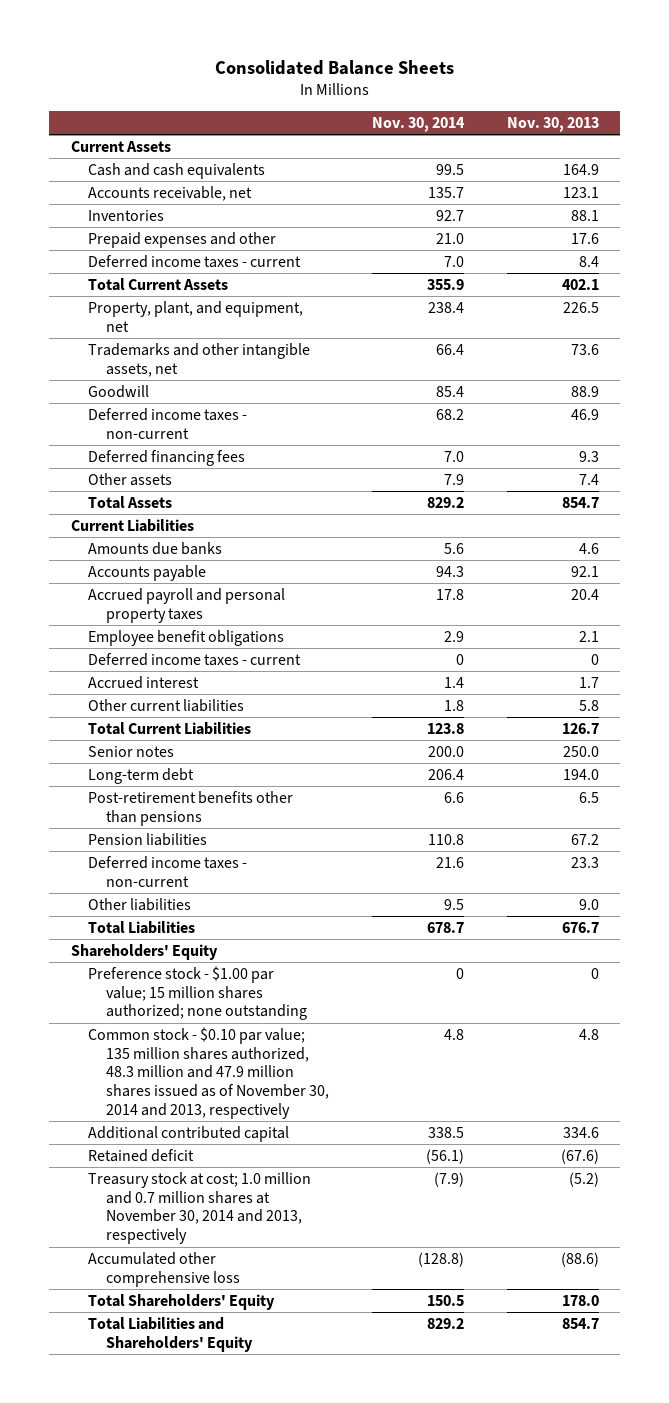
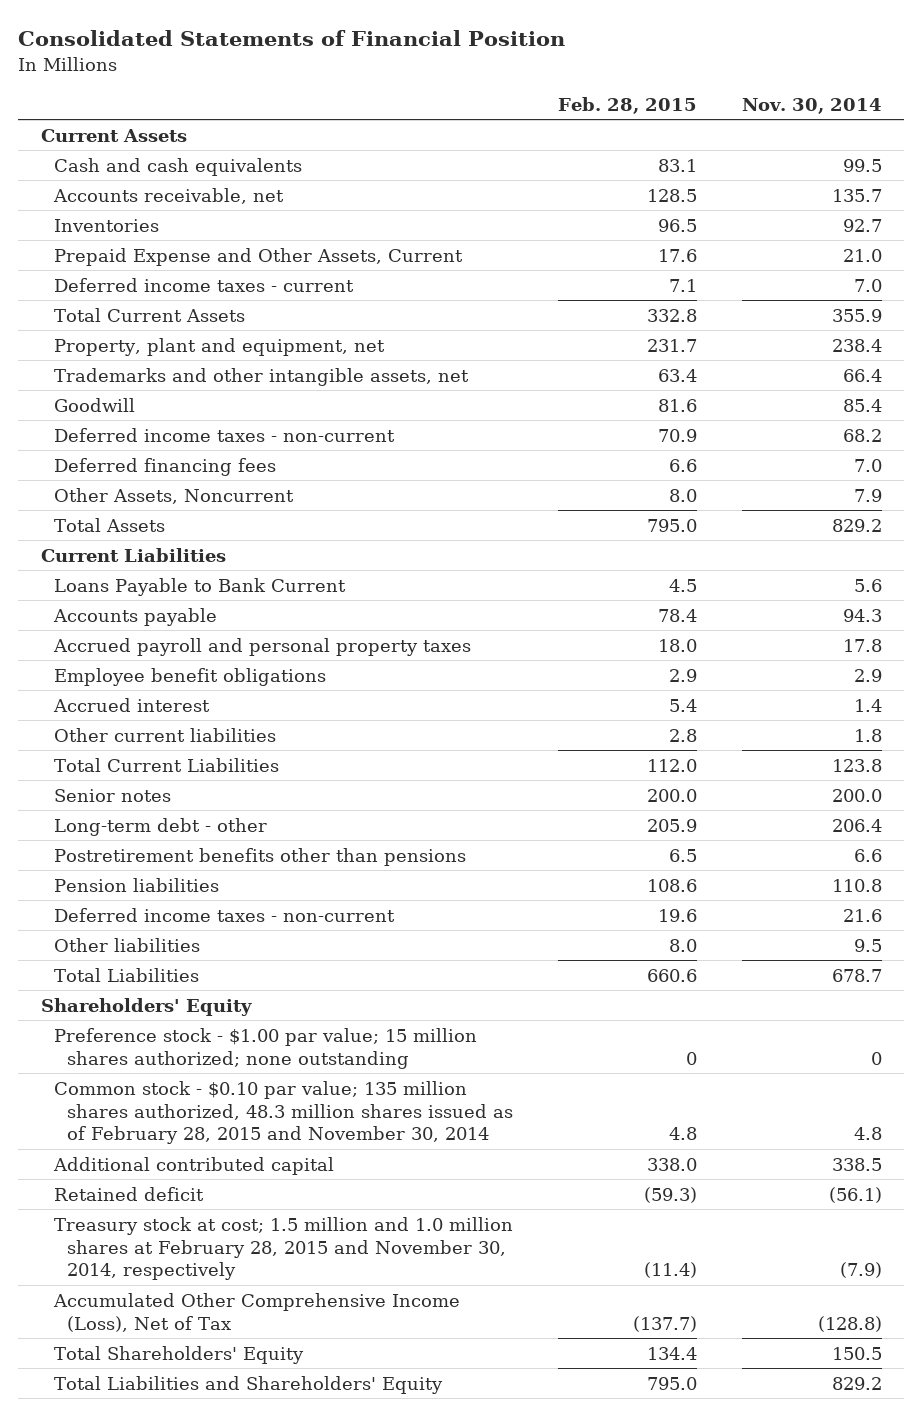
[214,59,454,75] Consolidated Balance Sheets -> [18,30,566,47] Consolidated Statements of Financial Position
[506,117,599,133] Nov. 30, 2013 -> none
none -> [558,96,698,114] Feb. 28, 2015
[88,231,277,248] Prepaid expenses and other -> [53,247,463,266] Prepaid Expense and Other Assets, Current
[88,300,304,332] Property, plant, and equipment, net -> [53,337,385,356] Property, plant and equipment, net
[88,472,173,486] Other assets -> [53,487,294,504] Other Assets, Noncurrent
[88,541,223,555] Amounts due banks -> [53,577,346,596] Loans Payable to Bank Current
[88,652,302,666] Deferred income taxes - current -> none
[88,767,195,784] Long-term debt -> [53,817,267,836] Long-term debt - other
[88,790,294,826] Post-retirement benefits other than pensions -> [53,847,466,866] Postretirement benefits other than pensions
[88,1026,329,1120] Common stock - $0.10 par value; 135 million shares authorized, 48.3 million and 47.9 million shares issued as of November 30, 2014 and 2013, respectively -> [53,1080,514,1145] Common stock - $0.10 par value; 135 million shares authorized, 48.3 million shares issued as of February 28, 2015 and November 30, 2014
[88,1171,312,1245] Treasury stock at cost; 1.0 million and 0.7 million shares at November 30, 2014 and 2013, respectively -> [53,1216,513,1281] Treasury stock at cost; 1.5 million and 1.0 million shares at February 28, 2015 and November 30, 2014, respectively
[88,1251,240,1287] Accumulated other comprehensive loss -> [52,1292,460,1332] Accumulated Other Comprehensive Income (Loss), Net of Tax

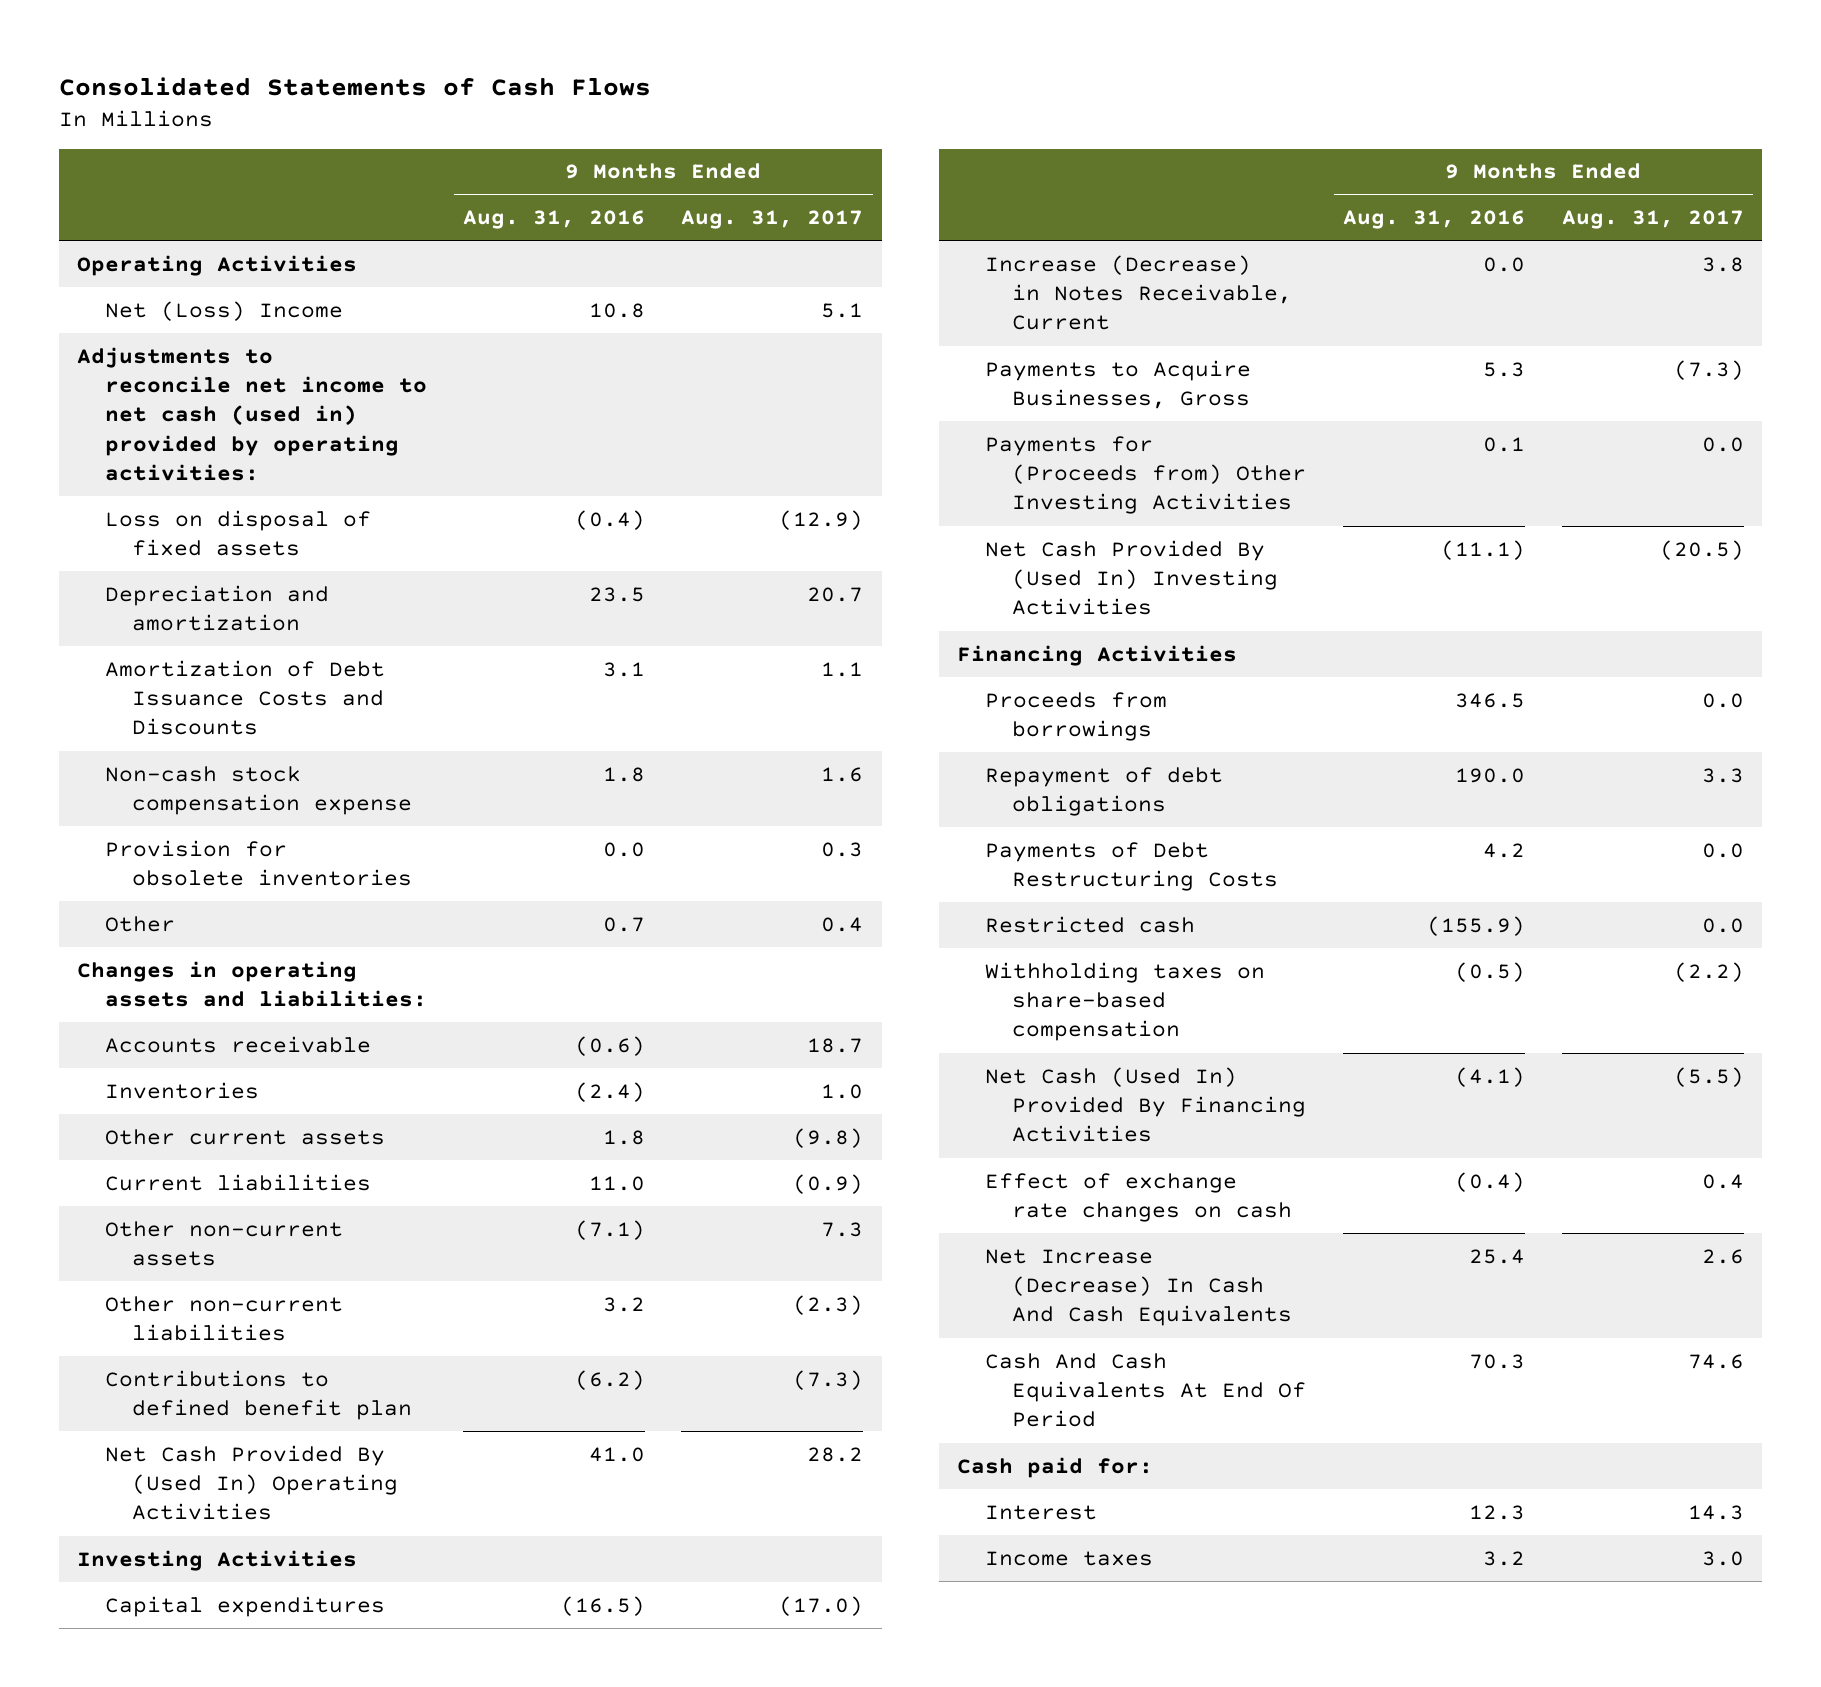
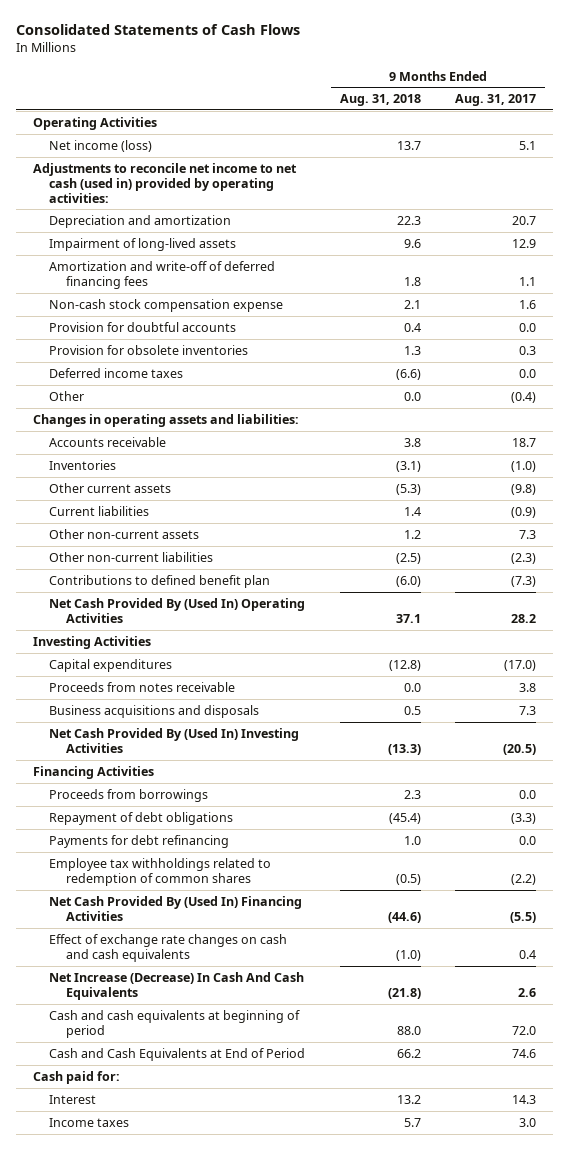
[463,210,646,230] Aug. 31, 2016 -> none
none -> [339,94,421,107] Aug. 31, 2018
[104,300,343,321] Net (Loss) Income -> [49,139,153,152] Net income (loss)
[104,509,371,557] Loss on disposal of fixed assets -> none
[104,659,385,736] Amortization of Debt Issuance Costs and Discounts -> none
none -> [49,237,237,251] Impairment of long-lived assets
none -> [49,260,276,289] Amortization and write-off of deferred financing fees
none -> [49,321,237,332] Provision for doubtful accounts
none -> [49,367,184,378] Deferred income taxes
[821,916,864,932] 0.4 -> [511,391,537,403] (0.4)
[821,1083,864,1099] 1.0 -> [511,460,537,472] (1.0)
[984,254,1293,331] Increase (Decrease) in Notes Receivable, Current -> none
[984,359,1251,410] Payments to Acquire Businesses, Gross -> none
[984,435,1307,515] Payments for (Proceeds from) Other Investing Activities -> none
none -> [49,681,236,692] Proceeds from notes receivable
none -> [49,704,260,718] Business acquisitions and disposals
[984,841,1279,892] Payments of Debt Restructuring Costs -> none
[984,915,1195,933] Restricted cash -> none
[984,961,1265,1042] Withholding taxes on share-based compensation -> none
[1701,767,1744,783] 3.3 -> [511,812,537,824] (3.3)
none -> [49,834,230,848] Payments for debt refinancing
none -> [49,857,272,886] Employee tax withholdings related to redemption of common shares
[984,1066,1307,1143] Net Cash (Used In) Provided By Financing Activities -> [49,895,303,921] Net Cash Provided By (Used In) Financing Activities
[984,1172,1293,1223] Effect of exchange rate changes on cash -> [49,933,288,962] Effect of exchange rate changes on cash and cash equivalents
[984,1352,1307,1428] Cash And Cash Equivalents At End Of Period -> [49,1009,301,1038] Cash and cash equivalents at beginning of period
[1687,1353,1744,1369] 74.6 -> [512,1025,537,1035] 72.0
none -> [49,1047,306,1061] Cash and Cash Equivalents at End of Period

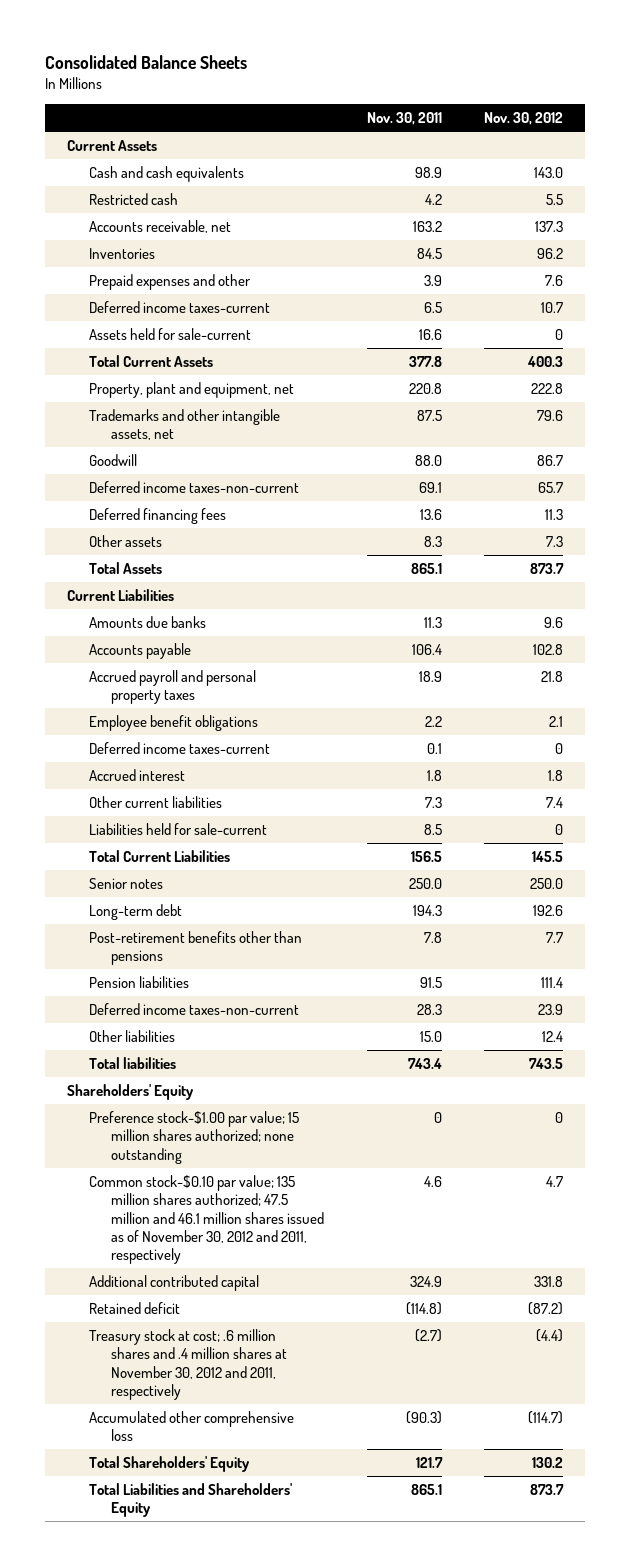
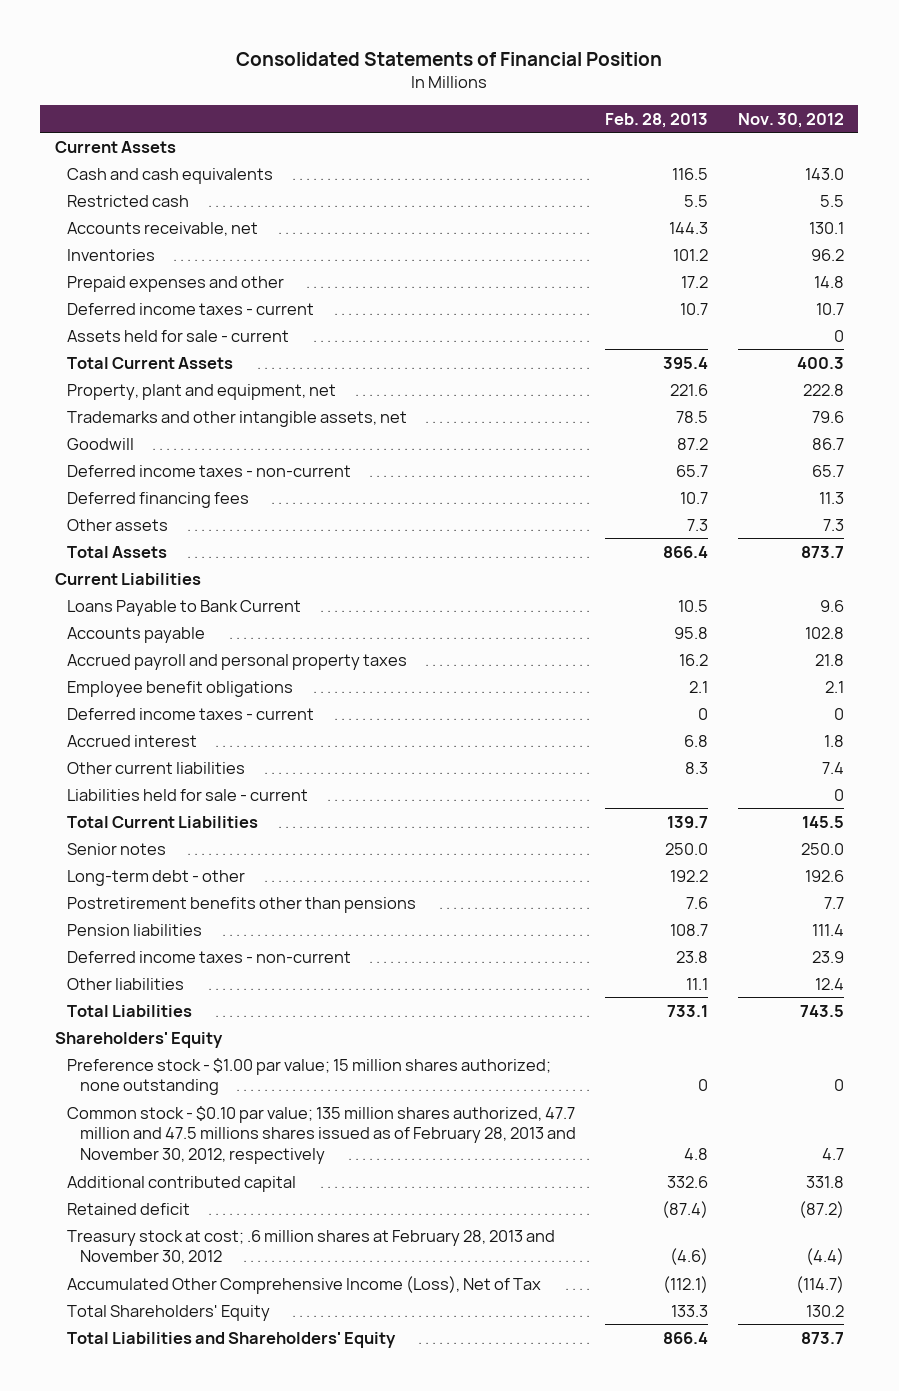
[45,54,248,69] Consolidated Balance Sheets -> [236,52,663,67] Consolidated Statements of Financial Position
[366,112,442,126] Nov. 30, 2011 -> none
none -> [605,112,709,128] Feb. 28, 2013
[535,221,564,233] 137.3 -> [808,221,844,234] 130.1
[545,275,564,287] 7.6 -> [813,275,844,288] 14.8
[88,301,270,314] Deferred income taxes-current -> [67,302,315,315] Deferred income taxes - current
[88,328,251,341] Assets held for sale-current -> [67,329,290,342] Assets held for sale - current
[88,481,299,494] Deferred income taxes-non-current -> [67,464,352,477] Deferred income taxes - non-current
[88,616,206,629] Amounts due banks -> [67,599,302,616] Loans Payable to Bank Current
[88,742,270,755] Deferred income taxes-current -> [67,707,315,720] Deferred income taxes - current
[88,823,267,836] Liabilities held for sale-current -> [67,788,309,801] Liabilities held for sale - current
[88,904,182,921] Long-term debt -> [67,869,246,886] Long-term debt - other
[88,931,302,966] Post-retirement benefits other than pensions -> [67,896,417,913] Postretirement benefits other than pensions
[88,1003,299,1016] Deferred income taxes-non-current -> [67,950,352,963] Deferred income taxes - non-current
[88,1057,176,1070] Total liabilities -> [67,1004,193,1017] Total Liabilities
[88,1111,299,1164] Preference stock-$1.00 par value; 15 million shares authorized; none outstanding -> [67,1057,552,1096] Preference stock - $1.00 par value; 15 million shares authorized; none outstanding
[88,1175,324,1265] Common stock-$0.10 par value; 135 million shares authorized; 47.5 million and 46.1 million shares issued as of November 30, 2012 and 2011, respectively -> [67,1105,576,1164] Common stock - $0.10 par value; 135 million shares authorized, 47.7 million and 47.5 millions shares issued as of February 28, 2013 and November 30, 2012, respectively
[88,1329,287,1400] Treasury stock at cost; .6 million shares and .4 million shares at November 30, 2012 and 2011, respectively -> [67,1229,556,1265] Treasury stock at cost; .6 million shares at February 28, 2013 and November 30, 2012
[88,1411,294,1442] Accumulated other comprehensive loss -> [67,1275,542,1294] Accumulated Other Comprehensive Income (Loss), Net of Tax

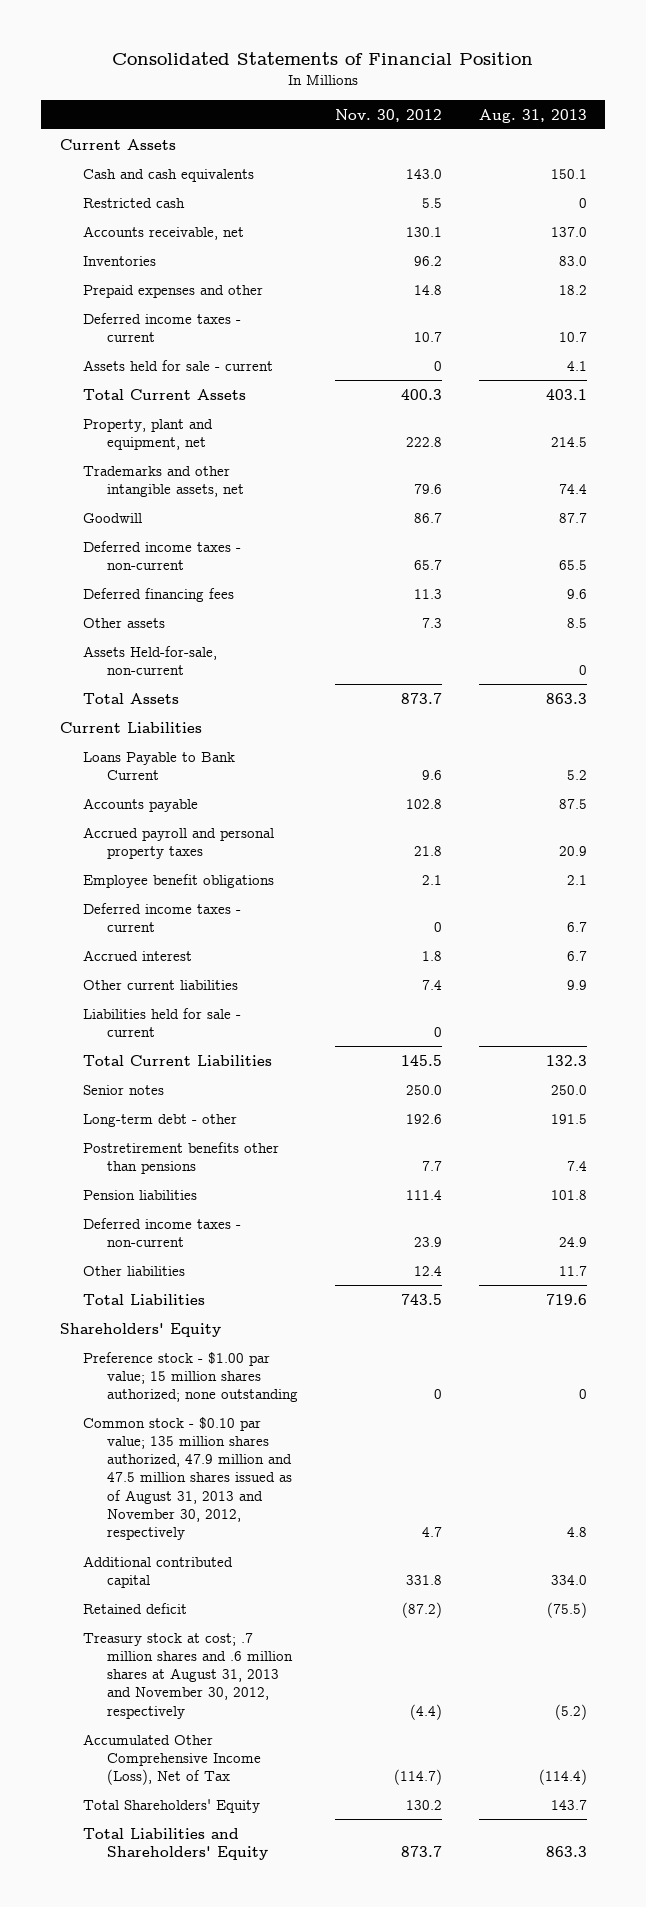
[605,112,709,128] Feb. 28, 2013 -> none
none -> [478,108,587,123] Aug. 31, 2013
none -> [83,645,218,675] Assets Held-for-sale, non-current
[67,1105,576,1164] Common stock - $0.10 par value; 135 million shares authorized, 47.7 million and 47.5 millions shares issued as of February 28, 2013 and November 30, 2012, respectively -> [83,1416,292,1541] Common stock - $0.10 par value; 135 million shares authorized, 47.9 million and 47.5 million shares issued as of August 31, 2013 and November 30, 2012, respectively
[67,1229,556,1265] Treasury stock at cost; .6 million shares at February 28, 2013 and November 30, 2012 -> [83,1632,293,1719] Treasury stock at cost; .7 million shares and .6 million shares at August 31, 2013 and November 30, 2012, respectively

